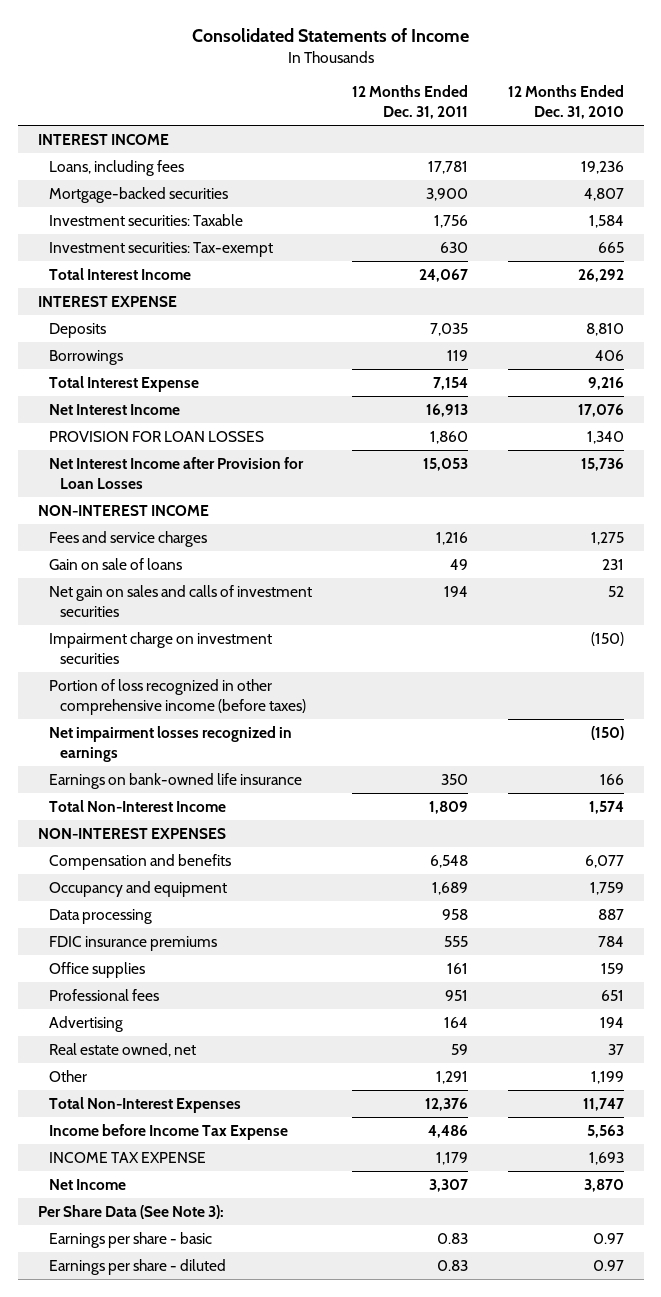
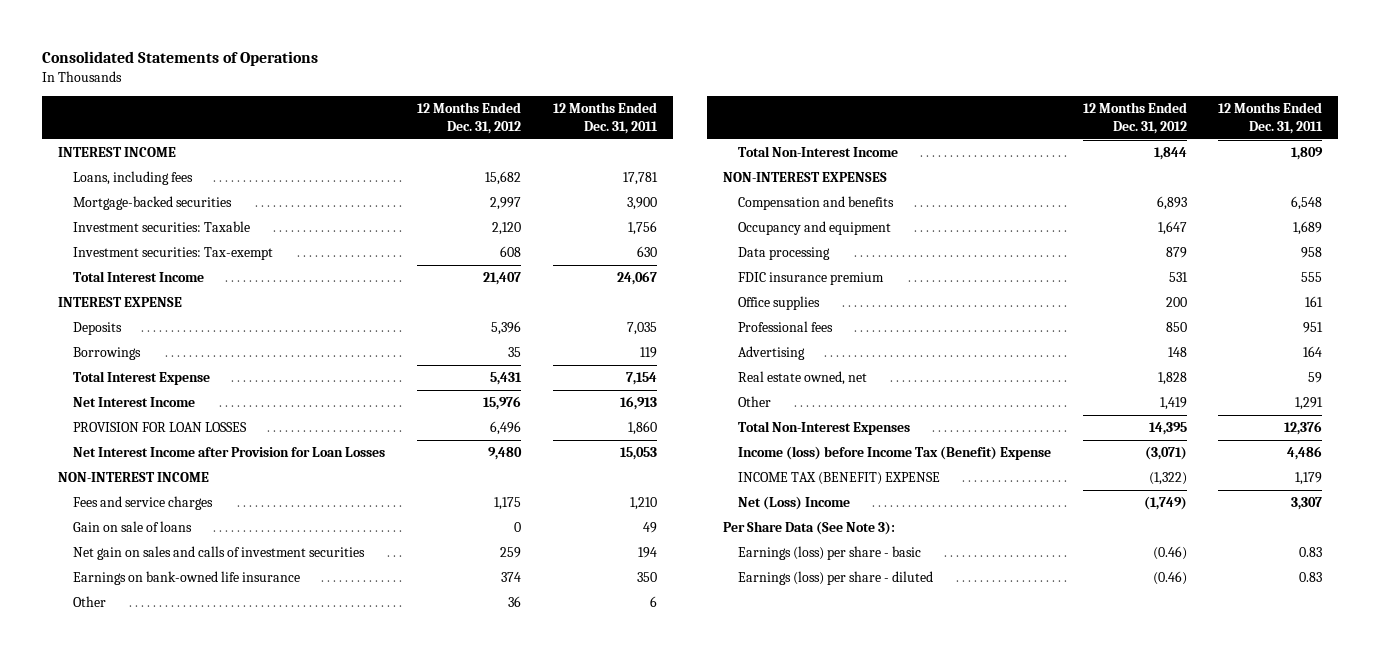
[191,27,469,42] Consolidated Statements of Income -> [41,51,318,67] Consolidated Statements of Operations
[507,85,624,119] 12 Months Ended Dec. 31, 2010 -> none
none -> [417,102,522,134] 12 Months Ended Dec. 31, 2012
[435,532,468,546] 1,216 -> [629,497,657,511] 1,210
[48,632,272,664] Impairment charge on investment securities -> none
[48,679,307,715] Portion of loss recognized in other comprehensive income (before taxes) -> none
[48,726,292,762] Net impairment losses recognized in earnings -> none
none -> [72,596,106,608] Other
[48,936,217,952] FDIC insurance premiums -> [738,272,885,286] FDIC insurance premium
[48,1124,288,1141] Income before Income Tax Expense -> [738,446,1052,461] Income (loss) before Income Tax (Benefit) Expense
[48,1152,206,1164] INCOME TAX EXPENSE -> [738,472,941,486] INCOME TAX (BENEFIT) EXPENSE
[48,1179,126,1191] Net Income -> [738,496,851,511] Net (Loss) Income
[48,1232,212,1249] Earnings per share - basic -> [738,546,922,561] Earnings (loss) per share - basic
[48,1259,226,1276] Earnings per share - diluted -> [738,571,934,586] Earnings (loss) per share - diluted

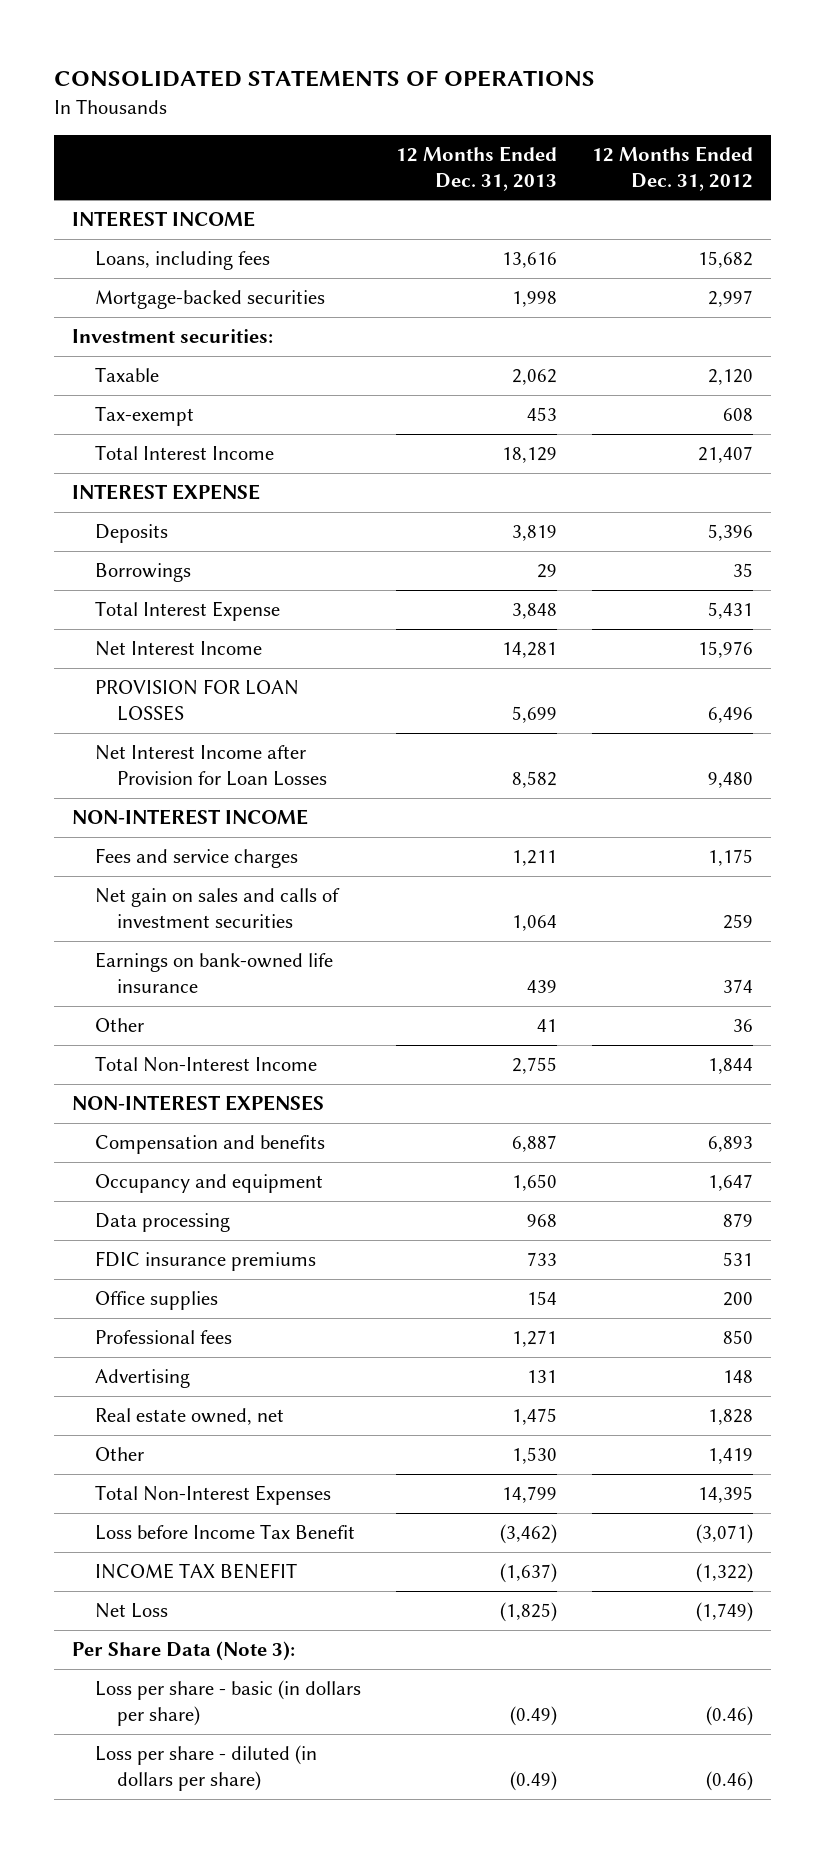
[41,51,318,67] Consolidated Statements of Operations -> [54,70,596,88] CONSOLIDATED STATEMENTS OF OPERATIONS
[552,102,658,134] 12 Months Ended Dec. 31, 2011 -> none
none -> [395,145,557,191] 12 Months Ended Dec. 31, 2013
none -> [71,329,273,344] Investment securities:
[72,221,250,233] Investment securities: Taxable -> [94,367,159,383] Taxable
[72,247,273,261] Investment securities: Tax-exempt -> [94,406,194,427] Tax-exempt
[72,521,192,533] Gain on sale of loans -> none
[738,272,885,286] FDIC insurance premium -> [94,1251,316,1272] FDIC insurance premiums
[738,446,1052,461] Income (loss) before Income Tax (Benefit) Expense -> [94,1524,355,1541] Loss before Income Tax Benefit
[738,472,941,486] INCOME TAX (BENEFIT) EXPENSE -> [94,1563,297,1580] INCOME TAX BENEFIT
[738,496,851,511] Net (Loss) Income -> [94,1603,168,1619] Net Loss
[723,521,896,536] Per Share Data (See Note 3): -> [71,1641,295,1662] Per Share Data (Note 3):
[738,546,922,561] Earnings (loss) per share - basic -> [94,1680,361,1726] Loss per share - basic (in dollars per share)
[738,571,934,586] Earnings (loss) per share - diluted -> [94,1745,317,1791] Loss per share - diluted (in dollars per share)

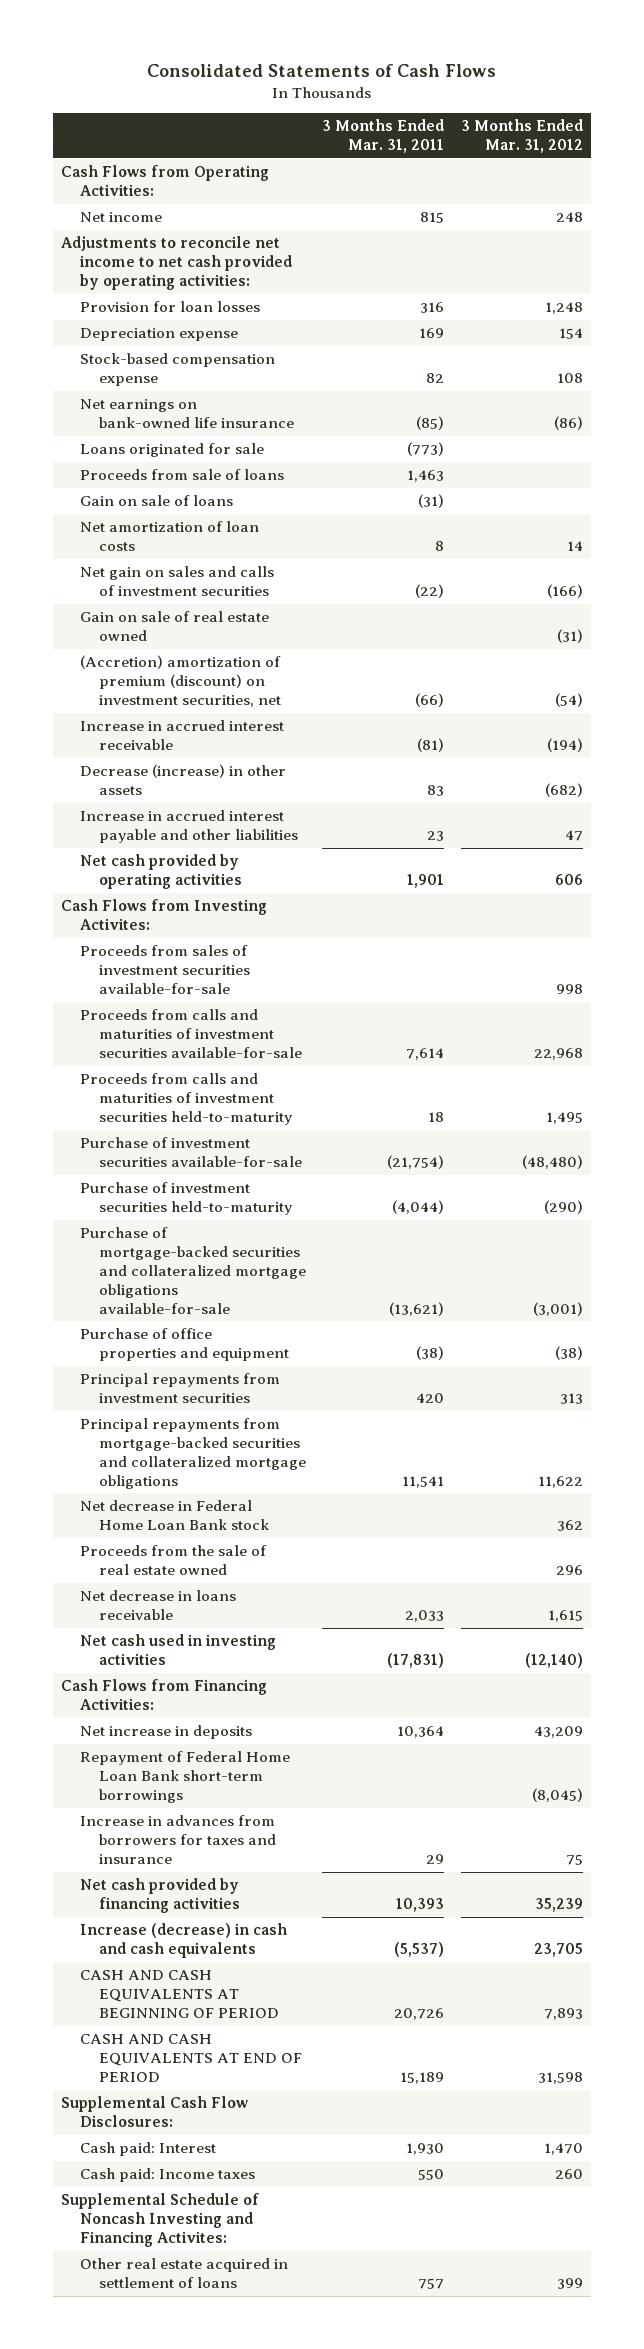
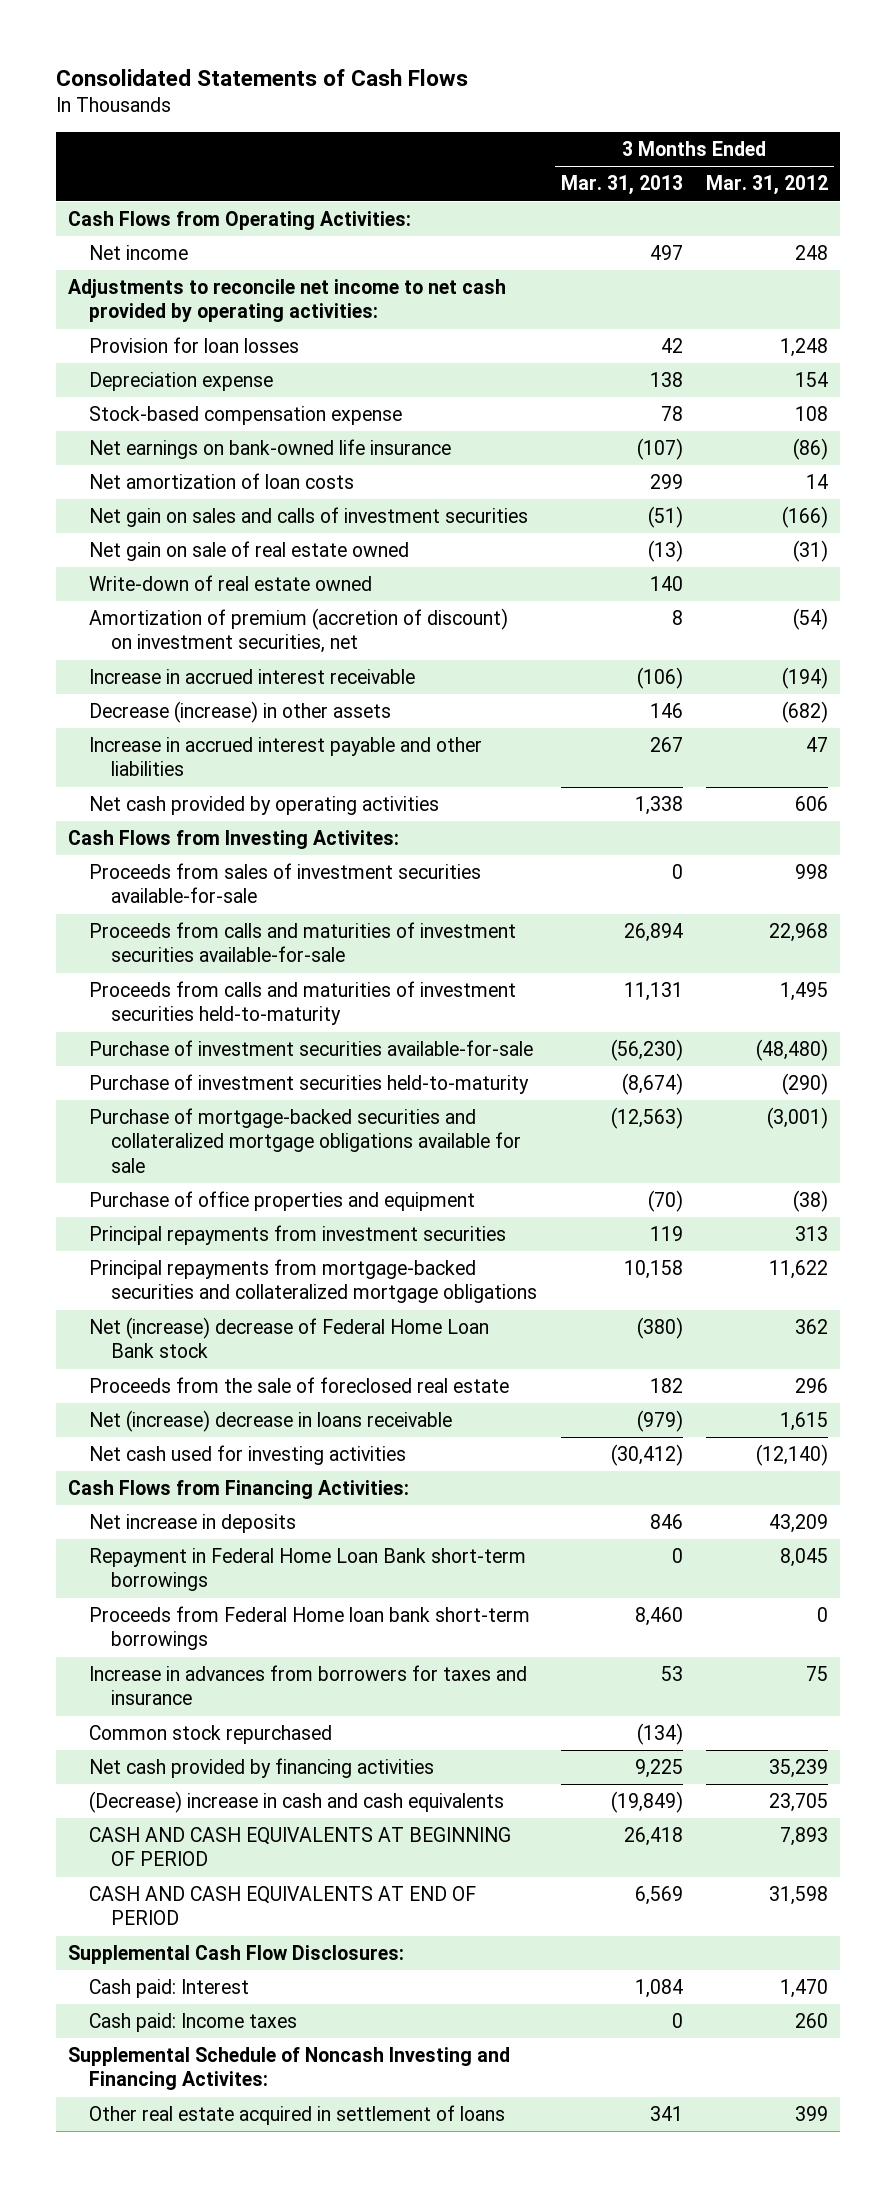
[322,119,445,154] 3 Months Ended Mar. 31, 2011 -> none
none -> [560,175,683,196] Mar. 31, 2013
[79,443,264,458] Loans originated for sale -> none
[79,469,284,481] Proceeds from sale of loans -> none
[79,495,233,507] Gain on sale of loans -> none
[79,611,269,642] Gain on sale of real estate owned -> [89,541,410,562] Net gain on sale of real estate owned
none -> [89,575,373,592] Write-down of real estate owned
[79,655,281,708] (Accretion) amortization of premium (discount) on investment securities, net -> [89,608,509,654] Amortization of premium (accretion of discount) on investment securities, net
[79,1227,306,1314] Purchase of mortgage-backed securities and collateralized mortgage obligations available-for-sale -> [89,1108,521,1173] Purchase of mortgage-backed securities and collateralized mortgage obligations available for sale
[79,1500,269,1531] Net decrease in Federal Home Loan Bank stock -> [89,1317,490,1359] Net (increase) decrease of Federal Home Loan Bank stock
[79,1545,267,1576] Proceeds from the sale of real estate owned -> [89,1377,510,1394] Proceeds from the sale of foreclosed real estate
[79,1590,236,1621] Net decrease in loans receivable -> [89,1410,453,1433] Net (increase) decrease in loans receivable
[79,1634,276,1666] Net cash used in investing activities -> [89,1445,407,1466] Net cash used for investing activities
[79,1751,290,1804] Repayment of Federal Home Loan Bank short-term borrowings -> [89,1548,527,1592] Repayment in Federal Home Loan Bank short-term borrowings
[531,1788,583,1803] (8,045) -> [780,1548,829,1568] 8,045
none -> [89,1606,531,1651] Proceeds from Federal Home loan bank short-term borrowings
none -> [89,1725,333,1745] Common stock repurchased
[79,1923,287,1959] Increase (decrease) in cash and cash equivalents -> [89,1791,505,1814] (Decrease) increase in cash and cash equivalents

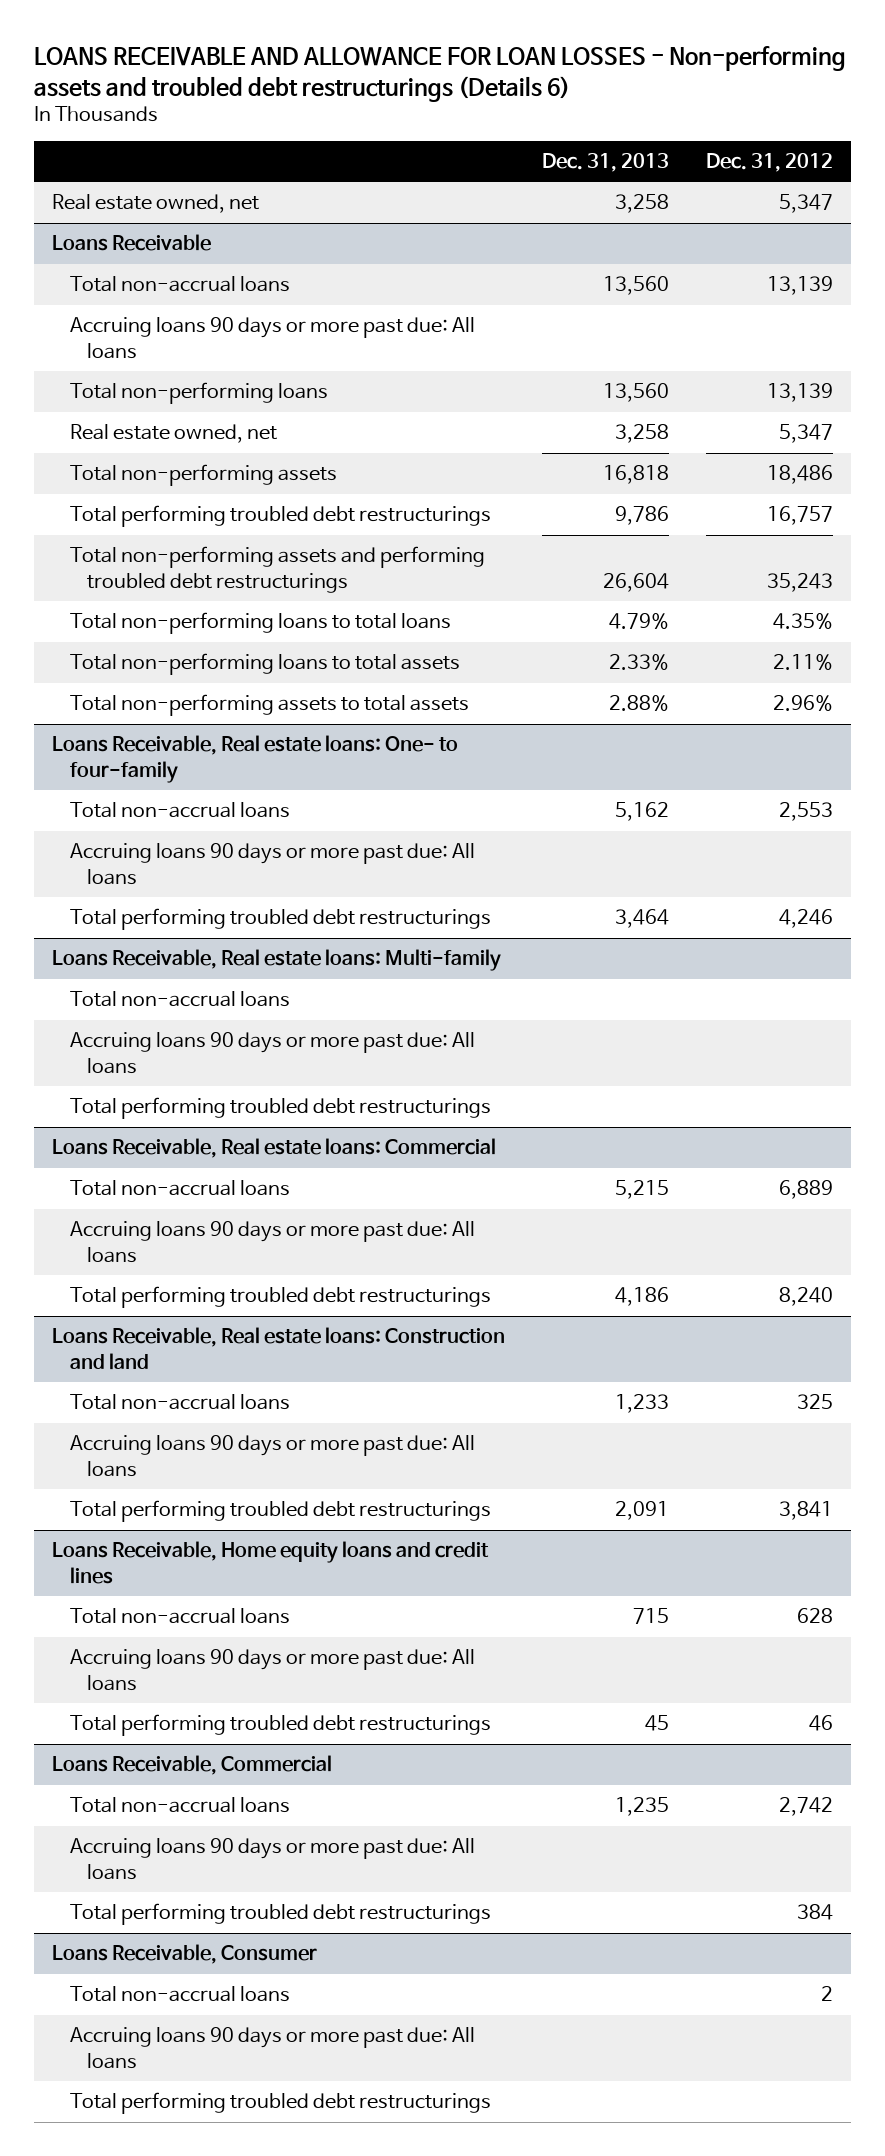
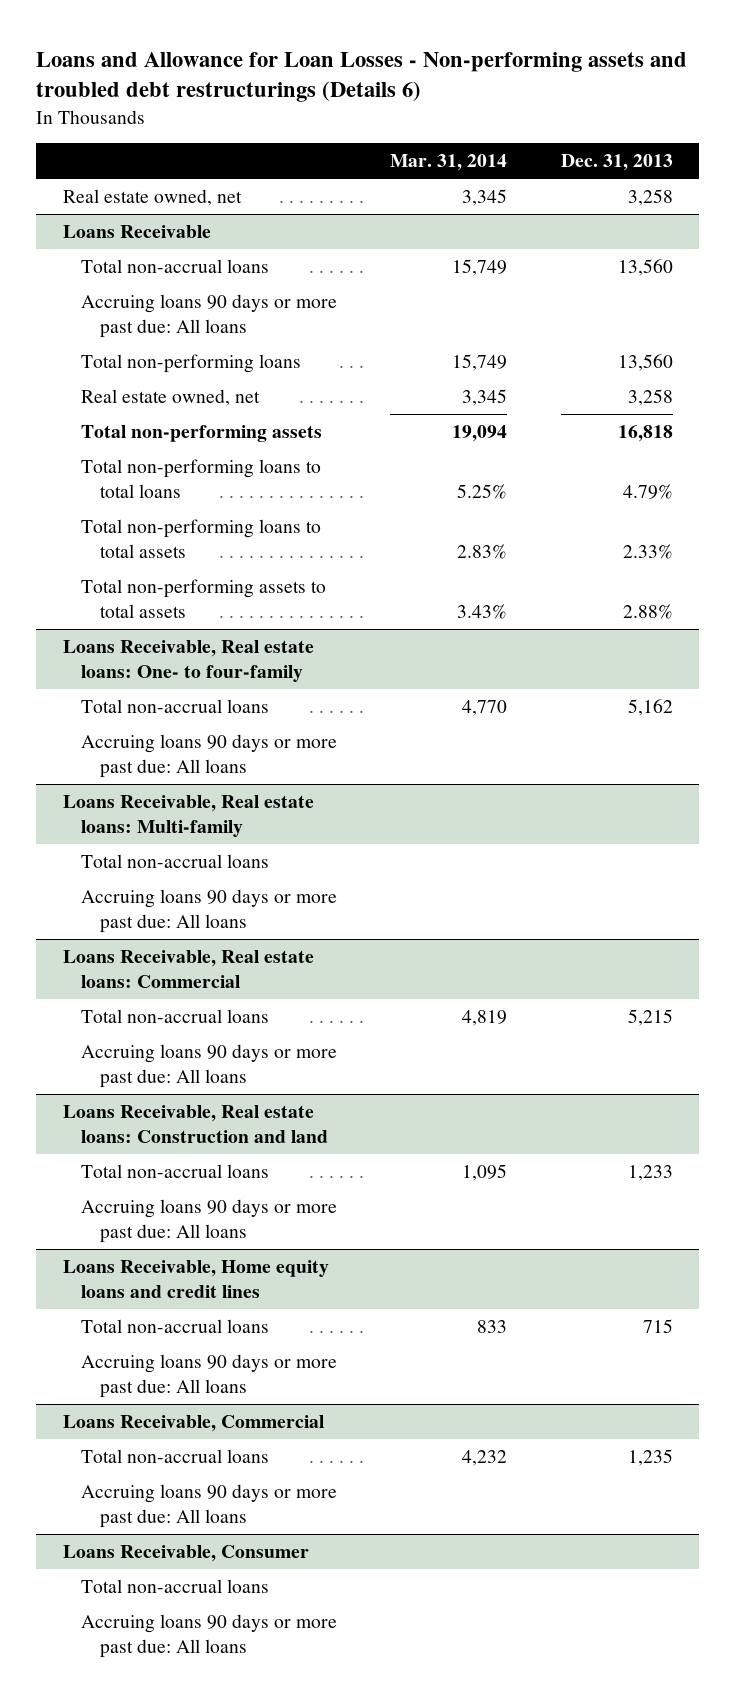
[33,46,846,102] LOANS RECEIVABLE AND ALLOWANCE FOR LOAN LOSSES - Non-performing assets and troubled debt restructurings (Details 6) -> [36,51,688,103] Loans and Allowance for Loan Losses - Non-performing assets and troubled debt restructurings (Details 6)
[705,153,833,173] Dec. 31, 2012 -> none
none -> [390,154,508,172] Mar. 31, 2014
[69,505,491,528] Total performing troubled debt restructurings -> none
[69,546,485,593] Total non-performing assets and performing troubled debt restructurings -> none
[69,908,491,931] Total performing troubled debt restructurings -> none
[69,1097,491,1120] Total performing troubled debt restructurings -> none
[69,1286,491,1309] Total performing troubled debt restructurings -> none
[69,1500,491,1523] Total performing troubled debt restructurings -> none
[69,1714,491,1737] Total performing troubled debt restructurings -> none
[69,1903,491,1926] Total performing troubled debt restructurings -> none
[69,2092,491,2115] Total performing troubled debt restructurings -> none

